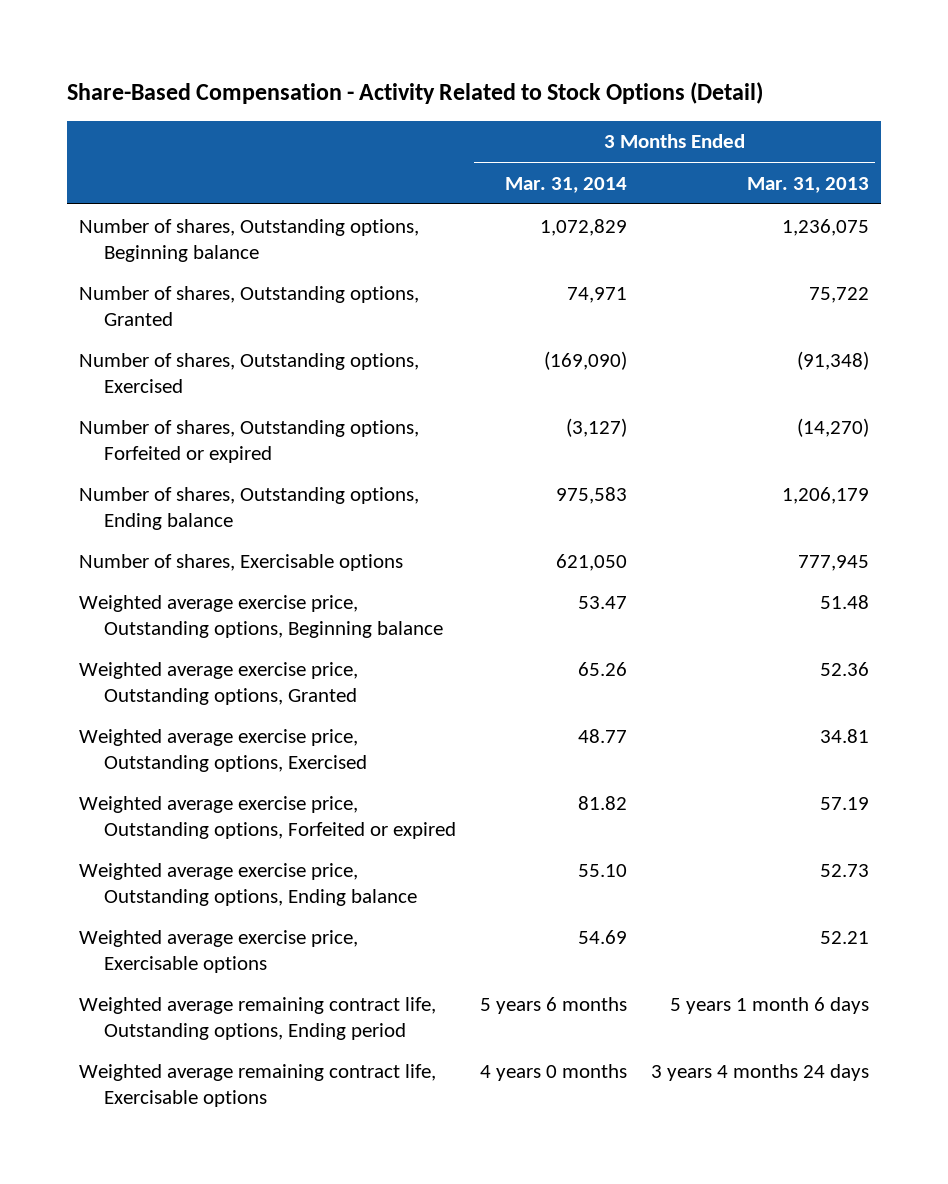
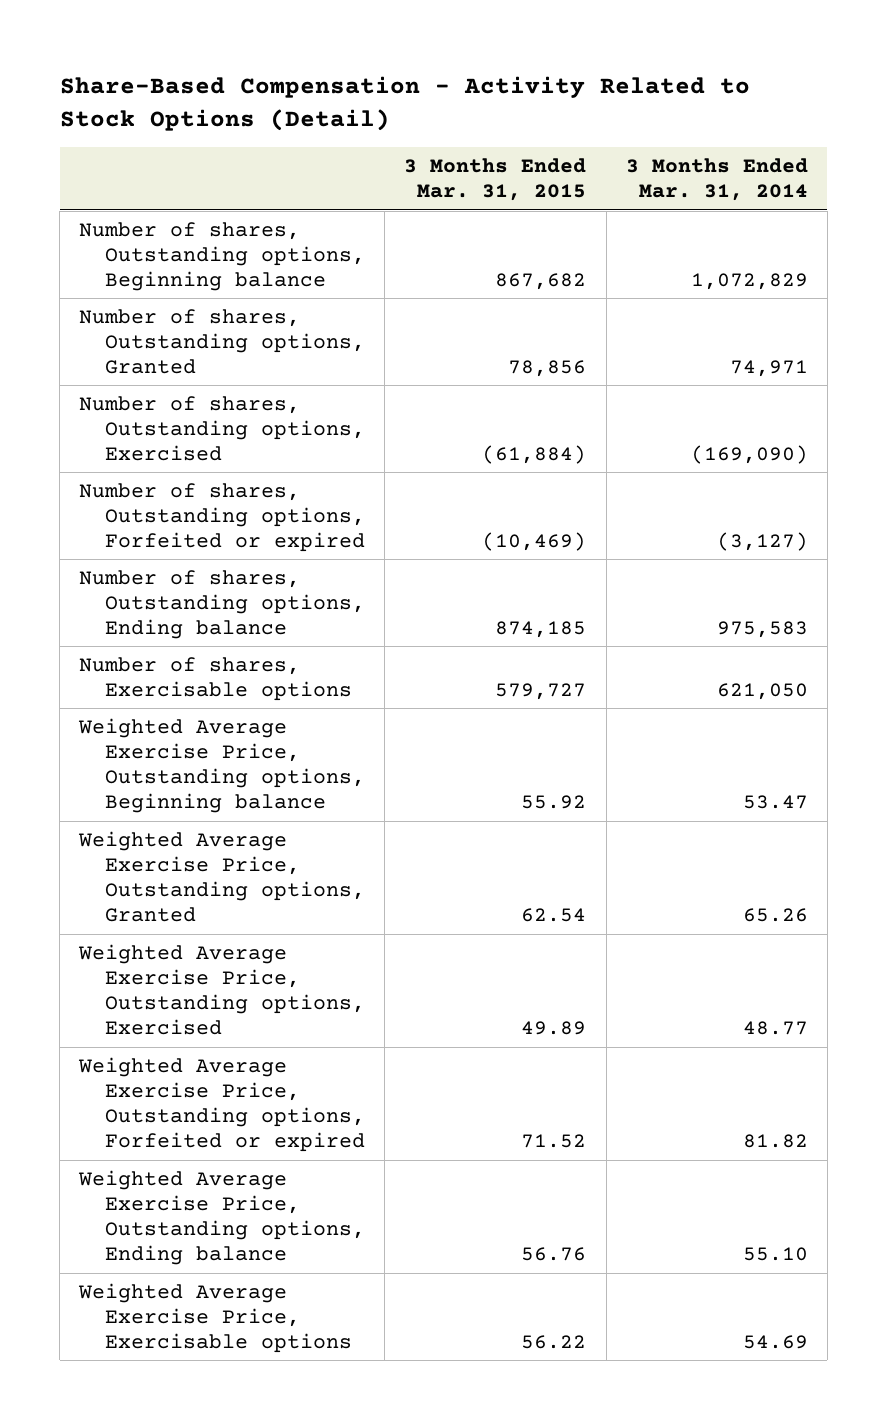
[747,176,870,193] Mar. 31, 2013 -> none
none -> [404,158,587,202] 3 Months Ended Mar. 31, 2015
[79,996,437,1040] Weighted average remaining contract life, Outstanding options, Ending period -> none
[79,1063,437,1107] Weighted average remaining contract life, Exercisable options -> none
[79,594,444,638] Weighted average exercise price, Outstanding options, Beginning balance -> [78,717,366,814] Weighted Average Exercise Price, Outstanding options, Beginning balance
[79,661,359,705] Weighted average exercise price, Outstanding options, Granted -> [78,830,366,923] Weighted Average Exercise Price, Outstanding options, Granted
[79,728,368,772] Weighted average exercise price, Outstanding options, Exercised -> [78,943,366,1036] Weighted Average Exercise Price, Outstanding options, Exercised
[79,795,457,839] Weighted average exercise price, Outstanding options, Forfeited or expired -> [78,1056,366,1153] Weighted Average Exercise Price, Outstanding options, Forfeited or expired
[79,862,418,906] Weighted average exercise price, Outstanding options, Ending balance -> [78,1169,366,1266] Weighted Average Exercise Price, Outstanding options, Ending balance
[79,929,359,973] Weighted average exercise price, Exercisable options -> [78,1282,353,1354] Weighted Average Exercise Price, Exercisable options

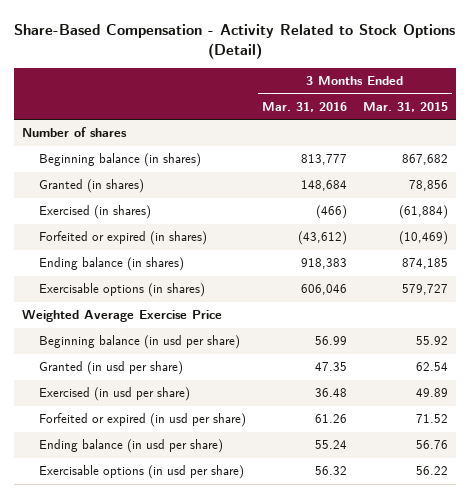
[625,158,808,202] 3 Months Ended Mar. 31, 2014 -> none
none -> [262,101,348,112] Mar. 31, 2016
none -> [22,127,128,138] Number of shares
[79,221,366,292] Number of shares, Outstanding options, Beginning balance -> [39,153,202,168] Beginning balance (in shares)
[79,308,366,375] Number of shares, Outstanding options, Granted -> [39,179,145,194] Granted (in shares)
[79,395,366,462] Number of shares, Outstanding options, Exercised -> [39,205,152,220] Exercised (in shares)
[79,482,366,553] Number of shares, Outstanding options, Forfeited or expired -> [39,231,208,246] Forfeited or expired (in shares)
[79,569,366,640] Number of shares, Outstanding options, Ending balance -> [39,257,185,272] Ending balance (in shares)
[79,656,353,701] Number of shares, Exercisable options -> [39,283,206,298] Exercisable options (in shares)
none -> [22,310,223,323] Weighted Average Exercise Price
[78,717,366,814] Weighted Average Exercise Price, Outstanding options, Beginning balance -> [39,335,241,350] Beginning balance (in usd per share)
[78,830,366,923] Weighted Average Exercise Price, Outstanding options, Granted -> [39,361,184,376] Granted (in usd per share)
[78,943,366,1036] Weighted Average Exercise Price, Outstanding options, Exercised -> [39,387,191,402] Exercised (in usd per share)
[78,1056,366,1153] Weighted Average Exercise Price, Outstanding options, Forfeited or expired -> [39,413,247,428] Forfeited or expired (in usd per share)
[78,1169,366,1266] Weighted Average Exercise Price, Outstanding options, Ending balance -> [39,439,224,454] Ending balance (in usd per share)
[78,1282,353,1354] Weighted Average Exercise Price, Exercisable options -> [39,465,245,480] Exercisable options (in usd per share)

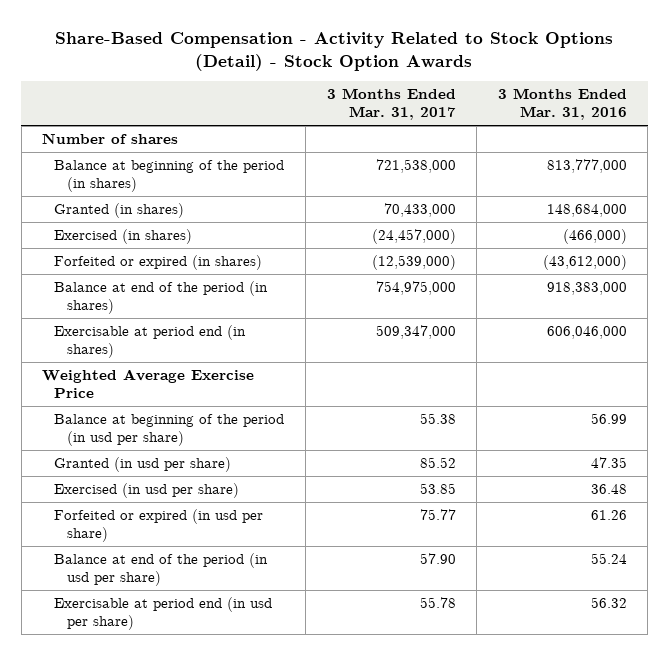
[13,23,455,59] Share-Based Compensation - Activity Related to Stock Options (Detail) -> [55,31,614,71] Share-Based Compensation - Activity Related to Stock Options (Detail) - Stock Option Awards
[362,101,448,112] Mar. 31, 2015 -> none
none -> [326,88,456,120] 3 Months Ended Mar. 31, 2017
[39,153,202,168] Beginning balance (in shares) -> [54,160,285,192] Balance at beginning of the period (in shares)
[301,154,348,166] 813,777 -> [546,159,627,174] 813,777,000
[301,180,348,192] 148,684 -> [546,204,627,218] 148,684,000
[316,205,348,220] (466) -> [562,229,627,245] (466,000)
[298,231,348,246] (43,612) -> [542,255,627,271] (43,612,000)
[39,257,185,272] Ending balance (in shares) -> [54,281,269,314] Balance at end of the period (in shares)
[301,258,348,270] 918,383 -> [546,282,627,296] 918,383,000
[39,283,206,298] Exercisable options (in shares) -> [54,325,247,358] Exercisable at period end (in shares)
[301,284,348,296] 606,046 -> [546,326,627,340] 606,046,000
[39,335,241,350] Beginning balance (in usd per share) -> [54,414,285,446] Balance at beginning of the period (in usd per share)
[39,439,224,454] Ending balance (in usd per share) -> [54,553,269,586] Balance at end of the period (in usd per share)
[39,465,245,480] Exercisable options (in usd per share) -> [54,597,273,630] Exercisable at period end (in usd per share)

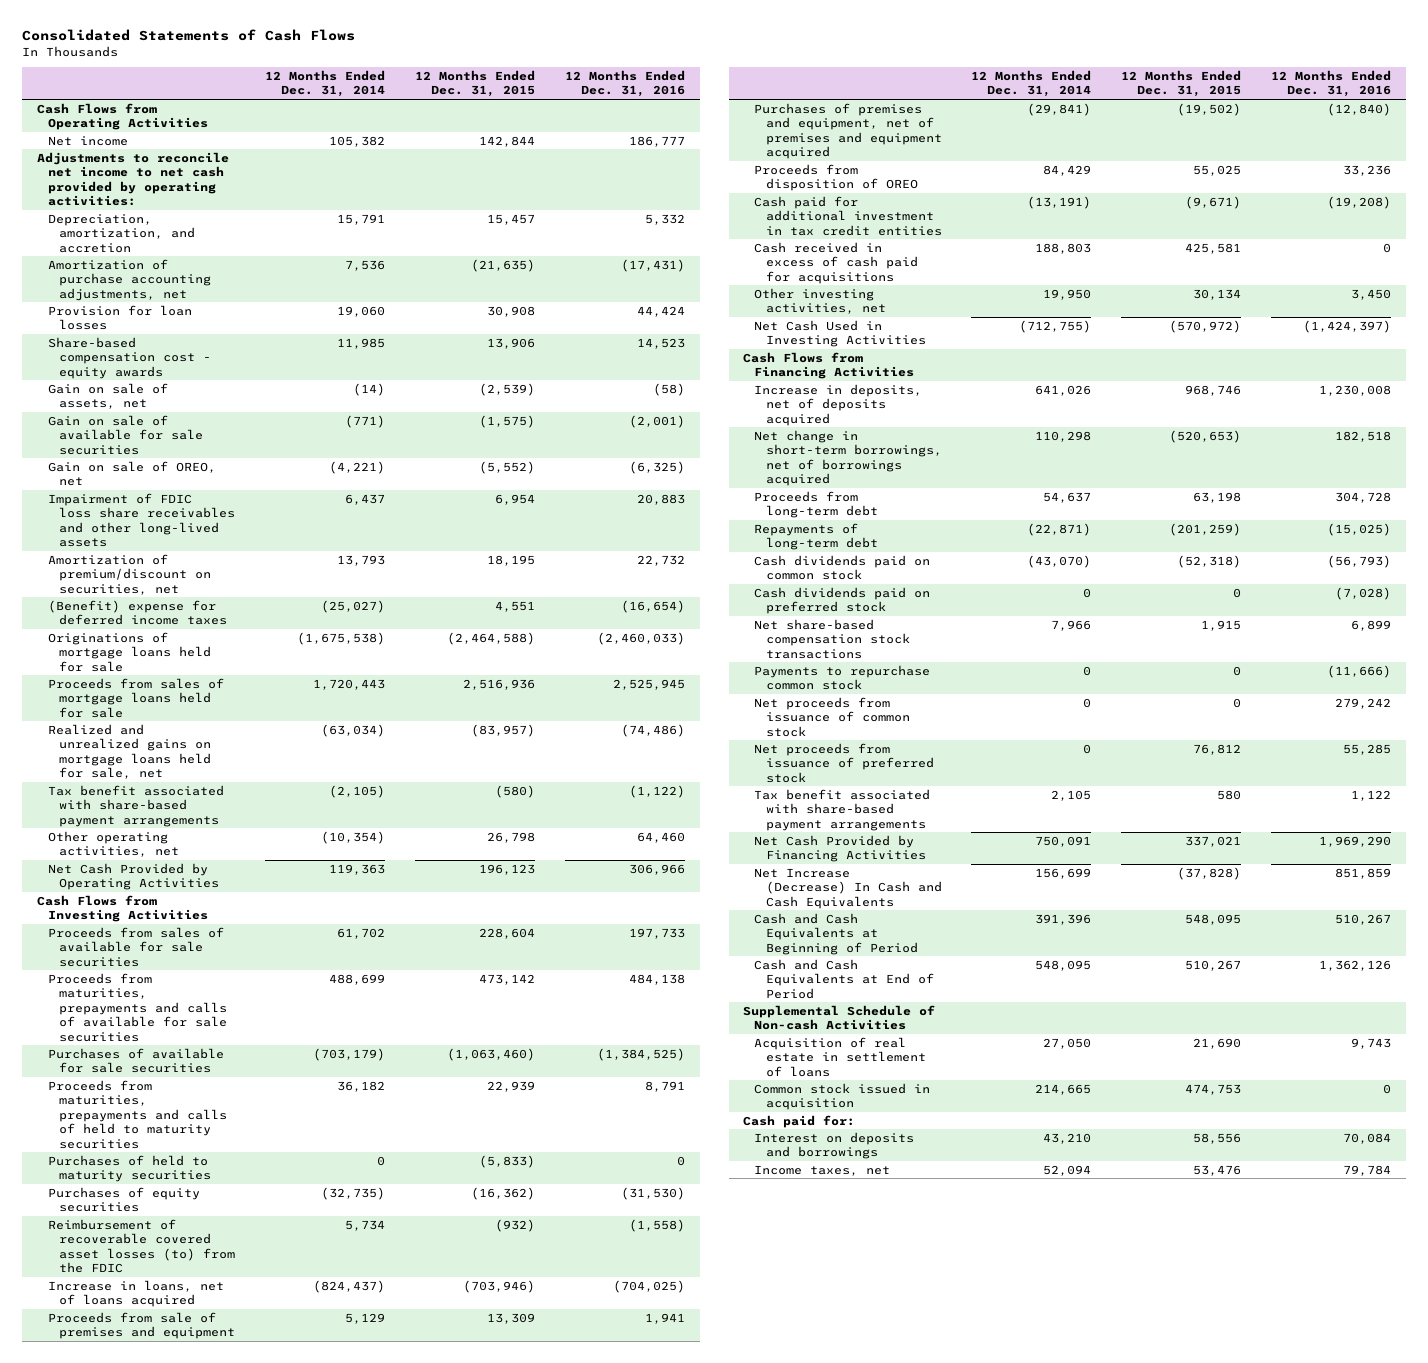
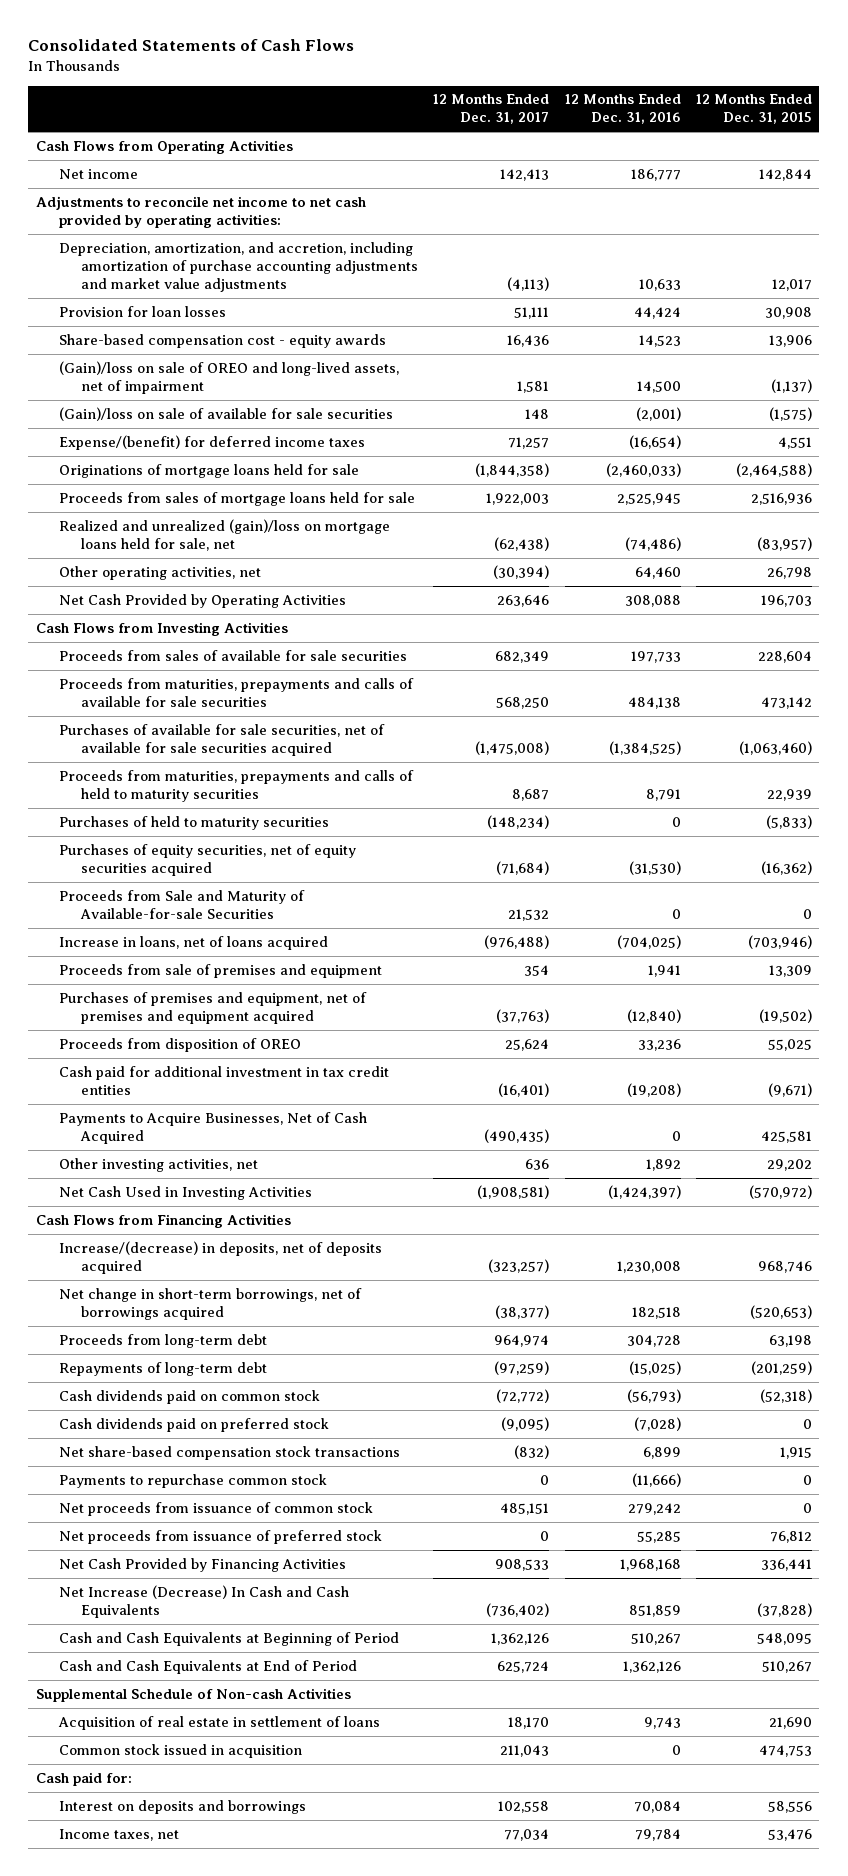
[265,69,386,98] 12 Months Ended Dec. 31, 2014 -> none
none -> [433,94,550,125] 12 Months Ended Dec. 31, 2017
[48,258,212,301] Amortization of purchase accounting adjustments, net -> none
[48,213,196,253] Depreciation, amortization, and accretion -> [58,241,419,293] Depreciation, amortization, and accretion, including amortization of purchase accounting adjustments and market value adjustments
[487,213,536,225] 15,457 -> [771,279,812,292] 12,017
[644,213,685,225] 5,332 -> [638,279,681,292] 10,633
[48,460,217,487] Gain on sale of OREO, net -> none
[48,492,236,548] Impairment of FDIC loss share receivables and other long-lived assets -> none
[48,553,212,595] Amortization of premium/discount on securities, net -> none
[48,382,169,410] Gain on sale of assets, net -> [58,360,399,394] (Gain)/loss on sale of OREO and long-lived assets, net of impairment
[479,382,536,396] (2,539) -> [770,378,812,393] (1,137)
[652,382,685,396] (58) -> [636,380,681,393] 14,500
[48,414,204,455] Gain on sale of available for sale securities -> [58,406,393,421] (Gain)/loss on sale of available for sale securities
[48,599,228,626] (Benefit) expense for deferred income taxes -> [58,434,365,450] Expense/(benefit) for deferred income taxes
[48,784,225,827] Tax benefit associated with share-based payment arrangements -> none
[48,723,212,780] Realized and unrealized gains on mortgage loans held for sale, net -> [58,518,390,551] Realized and unrealized (gain)/loss on mortgage loans held for sale, net
[479,863,536,875] 196,123 -> [760,594,812,607] 196,703
[628,863,685,875] 306,966 -> [624,594,681,607] 308,088
[48,1047,225,1074] Purchases of available for sale securities -> [58,723,385,756] Purchases of available for sale securities, net of available for sale securities acquired
[48,1218,236,1274] Reimbursement of recoverable covered asset losses (to) from the FDIC -> none
[48,1186,201,1213] Purchases of equity securities -> [58,843,356,876] Purchases of equity securities, net of equity securities acquired
none -> [58,889,305,919] Proceeds from Sale and Maturity of Available-for-sale Securities
[754,241,918,284] Cash received in excess of cash paid for acquisitions -> [58,1111,367,1144] Payments to Acquire Businesses, Net of Cash Acquired
[1193,288,1242,300] 30,134 -> [766,1158,812,1171] 29,202
[1351,288,1392,300] 3,450 -> [645,1158,681,1171] 1,892
[754,383,923,426] Increase in deposits, net of deposits acquired -> [58,1240,382,1274] Increase/(decrease) in deposits, net of deposits acquired
[754,788,931,831] Tax benefit associated with share-based payment arrangements -> none
[1185,835,1242,847] 337,021 -> [760,1558,812,1571] 336,441
[1319,835,1392,847] 1,969,290 -> [619,1558,681,1571] 1,968,168

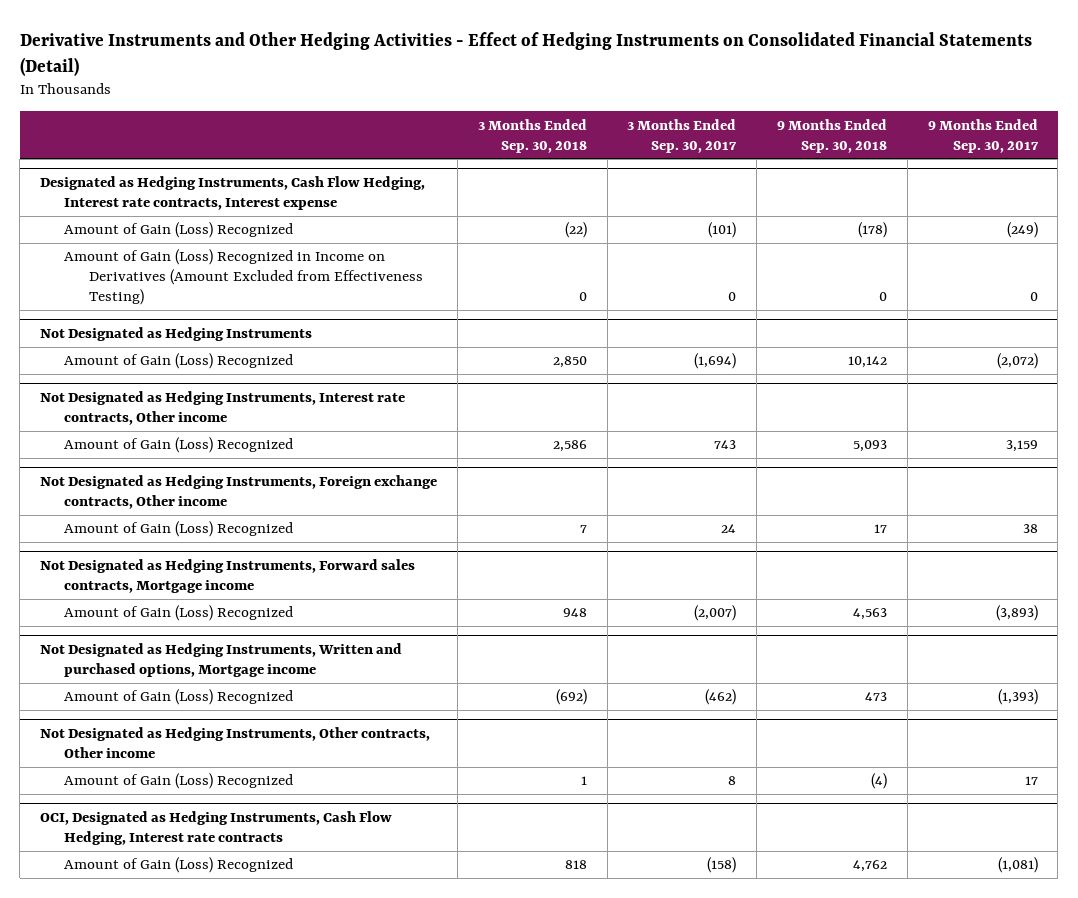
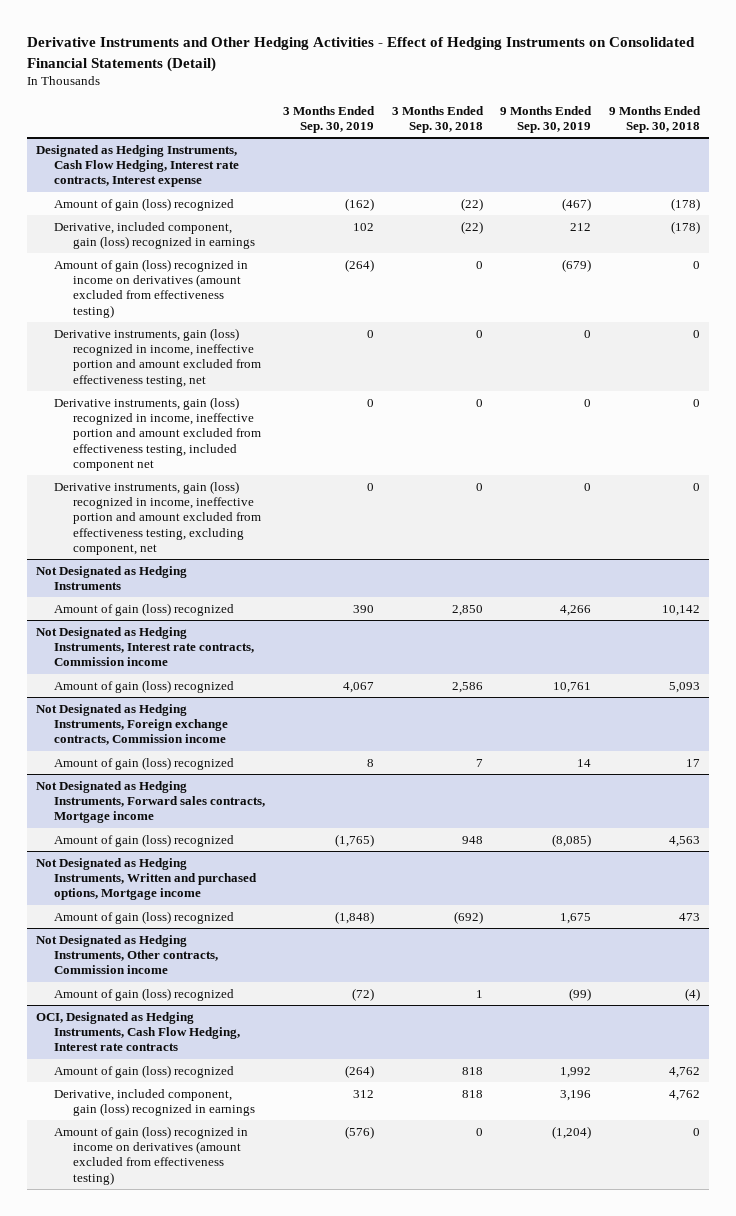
[627,118,738,153] 3 Months Ended Sep. 30, 2017 -> none
[927,118,1039,153] 9 Months Ended Sep. 30, 2017 -> none
none -> [282,105,375,133] 3 Months Ended Sep. 30, 2019
none -> [500,105,593,133] 9 Months Ended Sep. 30, 2019
[64,222,294,239] Amount of Gain (Loss) Recognized -> [54,197,235,211] Amount of gain (loss) recognized
none -> [54,221,255,250] Derivative, included component, gain (loss) recognized in earnings
[64,249,423,306] Amount of Gain (Loss) Recognized in Income on Derivatives (Amount Excluded from Effectiveness Testing) -> [54,258,249,318] Amount of gain (loss) recognized in income on derivatives (amount excluded from effectiveness testing)
none -> [54,327,261,387] Derivative instruments, gain (loss) recognized in income, ineffective portion and amount excluded from effectiveness testing, net
none -> [54,396,261,472] Derivative instruments, gain (loss) recognized in income, ineffective portion and amount excluded from effectiveness testing, included component net
none -> [54,480,261,556] Derivative instruments, gain (loss) recognized in income, ineffective portion and amount excluded from effectiveness testing, excluding component, net
[64,353,294,370] Amount of Gain (Loss) Recognized -> [54,602,235,616] Amount of gain (loss) recognized
[40,391,406,426] Not Designated as Hedging Instruments, Interest rate contracts, Other income -> [35,626,255,667] Not Designated as Hedging Instruments, Interest rate contracts, Commission income
[64,437,294,454] Amount of Gain (Loss) Recognized -> [54,679,235,693] Amount of gain (loss) recognized
[40,475,438,510] Not Designated as Hedging Instruments, Foreign exchange contracts, Other income -> [35,703,229,746] Not Designated as Hedging Instruments, Foreign exchange contracts, Commission income
[64,521,294,538] Amount of Gain (Loss) Recognized -> [54,756,235,770] Amount of gain (loss) recognized
[64,605,294,622] Amount of Gain (Loss) Recognized -> [54,833,235,847] Amount of gain (loss) recognized
[64,689,294,706] Amount of Gain (Loss) Recognized -> [54,910,235,924] Amount of gain (loss) recognized
[40,727,431,759] Not Designated as Hedging Instruments, Other contracts, Other income -> [35,934,219,975] Not Designated as Hedging Instruments, Other contracts, Commission income
[64,773,294,790] Amount of Gain (Loss) Recognized -> [54,987,235,1001] Amount of gain (loss) recognized
[64,857,294,874] Amount of Gain (Loss) Recognized -> [54,1064,235,1078] Amount of gain (loss) recognized
none -> [54,1088,255,1117] Derivative, included component, gain (loss) recognized in earnings
none -> [54,1125,249,1185] Amount of gain (loss) recognized in income on derivatives (amount excluded from effectiveness testing)

